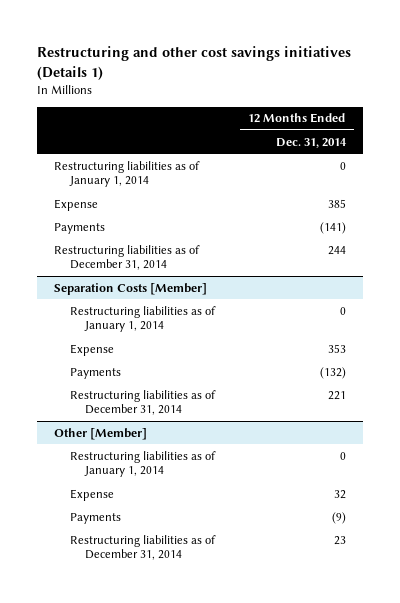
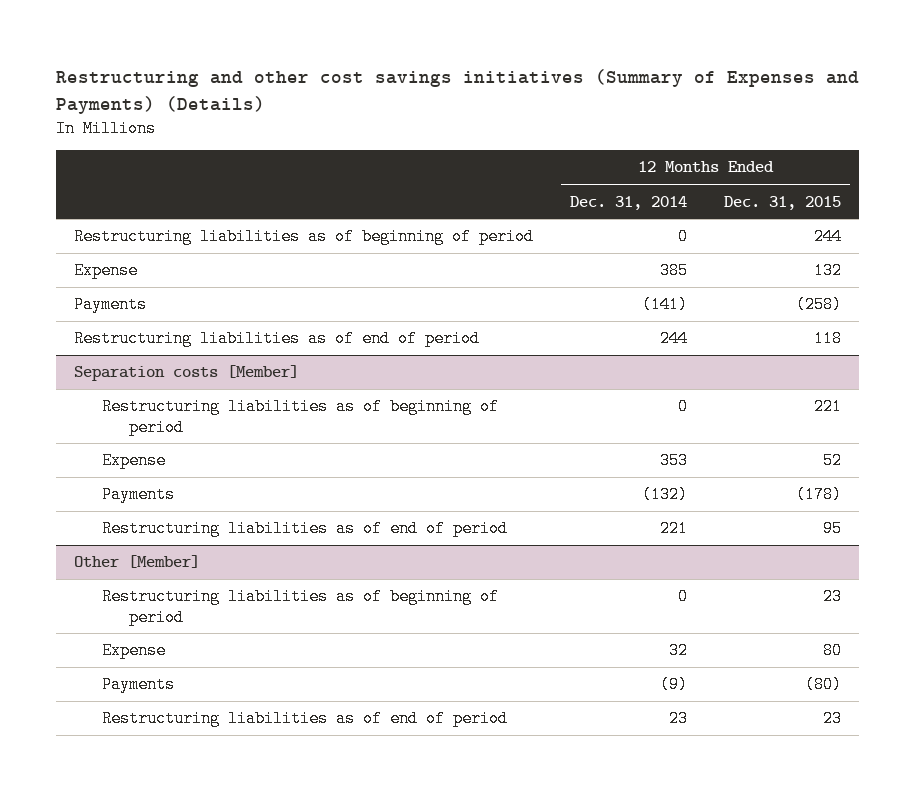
[37,46,352,80] Restructuring and other cost savings initiatives (Details 1) -> [56,68,860,114] Restructuring and other cost savings initiatives (Summary of Expenses and Payments) (Details)
none -> [723,195,841,210] Dec. 31, 2015
[54,160,201,188] Restructuring liabilities as of January 1, 2014 -> [74,228,535,246] Restructuring liabilities as of beginning of period
[54,244,201,271] Restructuring liabilities as of December 31, 2014 -> [74,330,481,348] Restructuring liabilities as of end of period
[54,282,208,295] Separation Costs [Member] -> [74,365,300,382] Separation costs [Member]
[69,305,216,333] Restructuring liabilities as of January 1, 2014 -> [101,398,499,436] Restructuring liabilities as of beginning of period
[69,389,216,416] Restructuring liabilities as of December 31, 2014 -> [101,520,508,538] Restructuring liabilities as of end of period
[69,450,216,478] Restructuring liabilities as of January 1, 2014 -> [101,588,499,626] Restructuring liabilities as of beginning of period
[69,534,216,561] Restructuring liabilities as of December 31, 2014 -> [101,710,508,728] Restructuring liabilities as of end of period

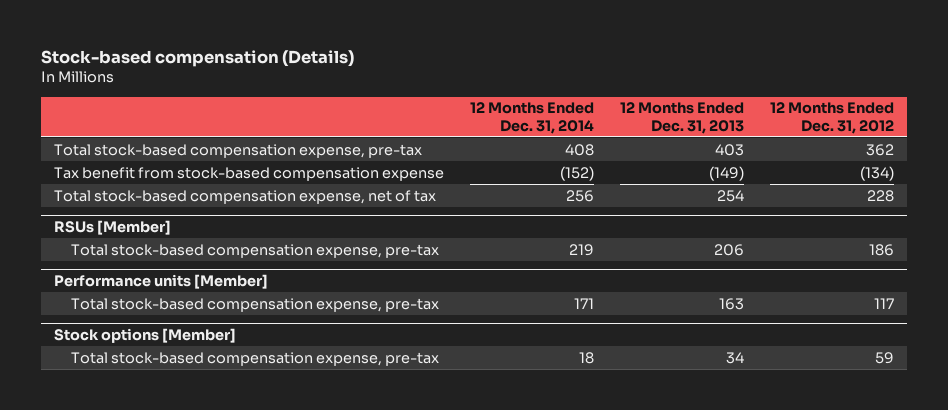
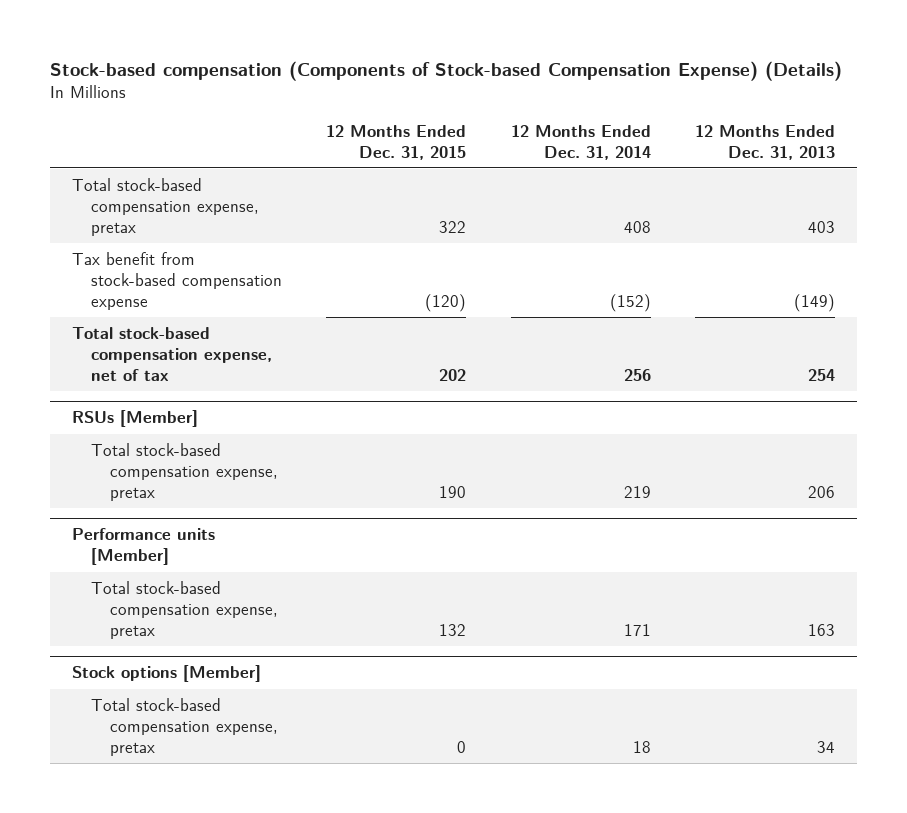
[40,50,354,68] Stock-based compensation (Details) -> [50,60,843,81] Stock-based compensation (Components of Stock-based Compensation Expense) (Details)
[770,102,895,134] 12 Months Ended Dec. 31, 2012 -> none
none -> [326,124,467,160] 12 Months Ended Dec. 31, 2015
[53,143,422,158] Total stock-based compensation expense, pre-tax -> [72,178,260,236] Total stock-based compensation expense, pretax
[71,243,440,258] Total stock-based compensation expense, pre-tax -> [91,443,279,501] Total stock-based compensation expense, pretax
[71,297,440,312] Total stock-based compensation expense, pre-tax -> [91,581,279,639] Total stock-based compensation expense, pretax
[71,351,440,366] Total stock-based compensation expense, pre-tax -> [91,698,279,756] Total stock-based compensation expense, pretax

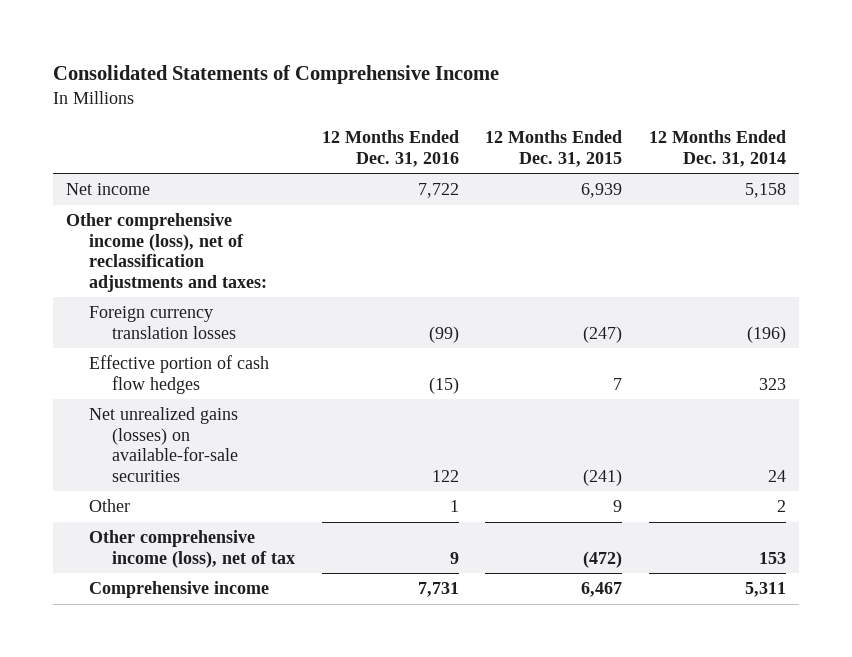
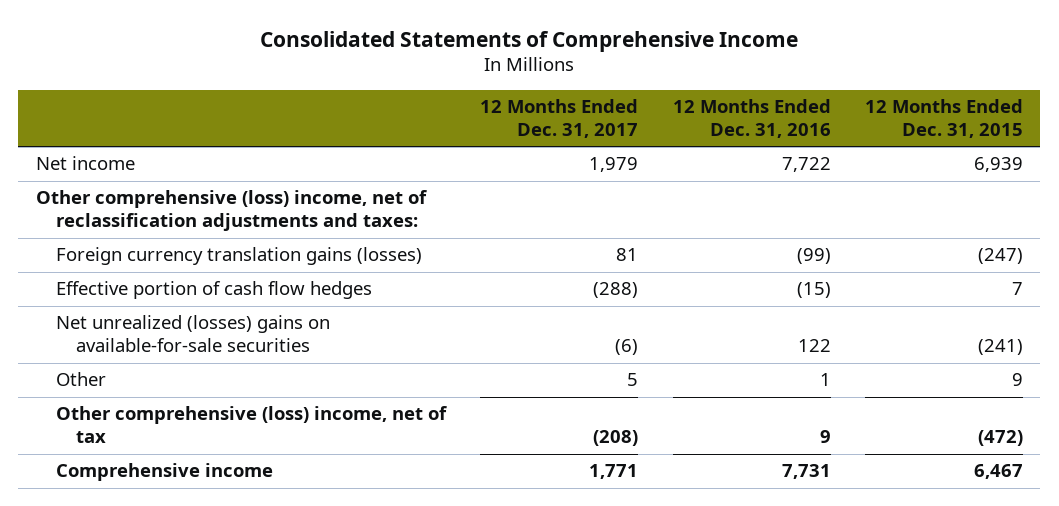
[648,130,786,167] 12 Months Ended Dec. 31, 2014 -> none
none -> [480,99,639,139] 12 Months Ended Dec. 31, 2017
[65,213,267,292] Other comprehensive income (loss), net of reclassification adjustments and taxes: -> [35,190,427,232] Other comprehensive (loss) income, net of reclassification adjustments and taxes:
[88,306,237,339] Foreign currency translation losses -> [55,247,422,266] Foreign currency translation gains (losses)
[88,407,239,482] Net unrealized gains (losses) on available-for-sale securities -> [55,315,330,353] Net unrealized (losses) gains on available-for-sale securities
[88,530,296,568] Other comprehensive income (loss), net of tax -> [55,406,447,444] Other comprehensive (loss) income, net of tax

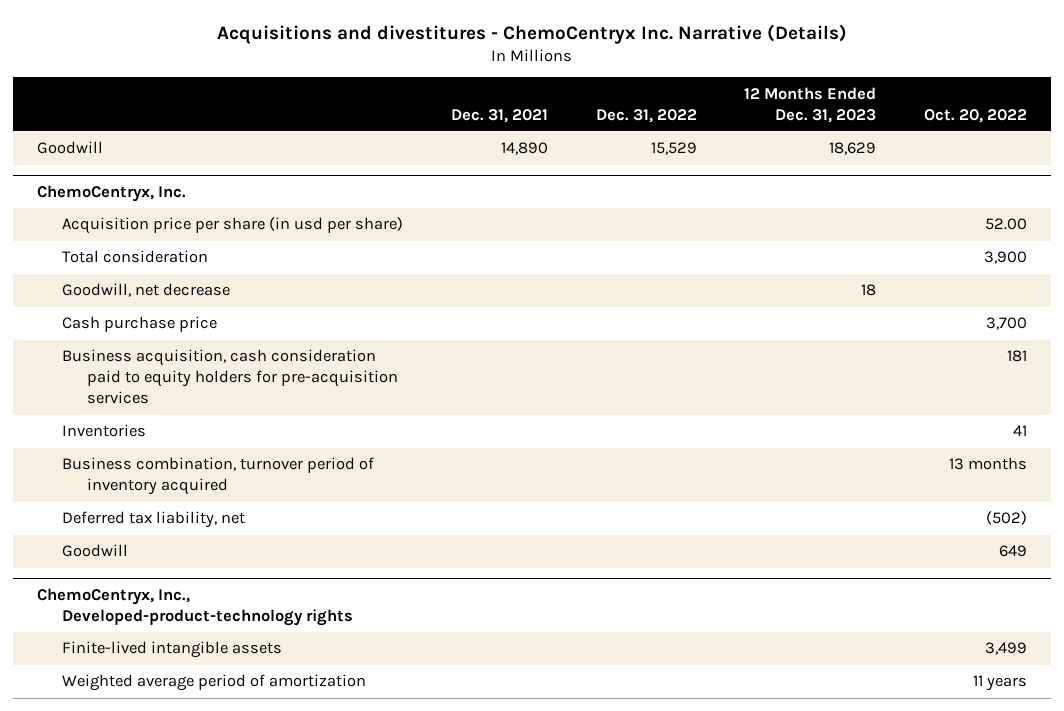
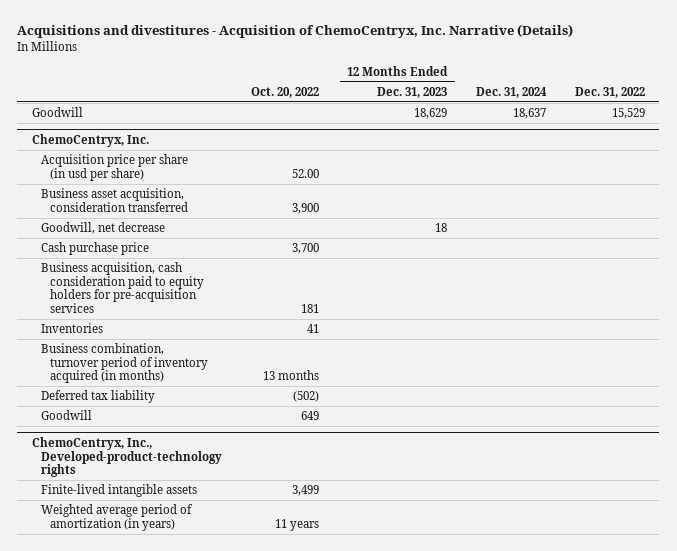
[217,23,848,44] Acquisitions and divestitures - ChemoCentryx Inc. Narrative (Details) -> [17,24,574,39] Acquisitions and divestitures - Acquisition of ChemoCentryx, Inc. Narrative (Details)
[450,108,548,123] Dec. 31, 2021 -> none
none -> [476,86,548,98] Dec. 31, 2024
[62,250,209,264] Total consideration -> none
none -> [41,188,189,212] Business asset acquisition, consideration transferred
[62,457,375,496] Business combination, turnover period of inventory acquired -> [41,343,209,384] Business combination, turnover period of inventory acquired (in months)
[62,511,246,529] Deferred tax liability, net -> [41,390,156,404] Deferred tax liability
[62,674,367,692] Weighted average period of amortization -> [41,504,194,531] Weighted average period of amortization (in years)

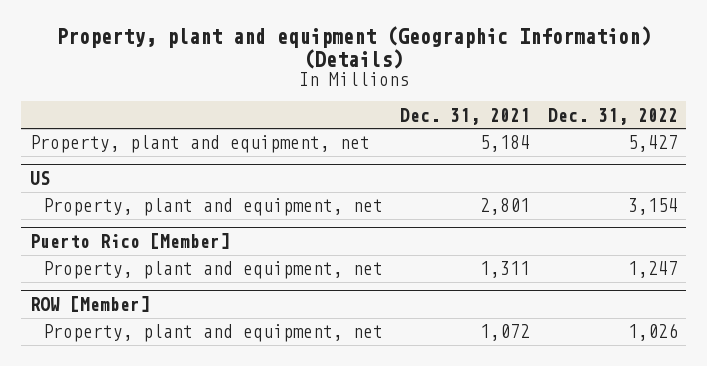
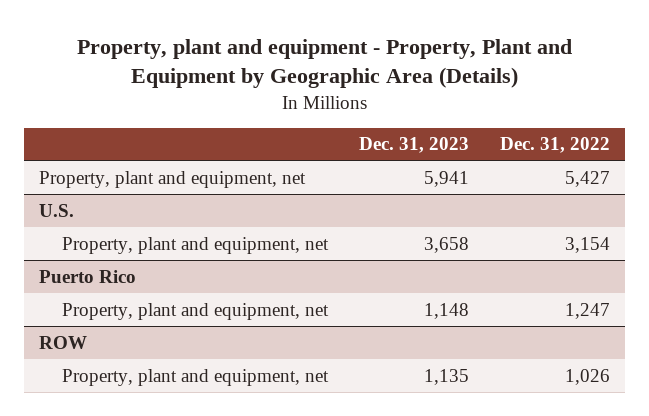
[56,25,651,69] Property, plant and equipment (Geographic Information) (Details) -> [76,38,572,88] Property, plant and equipment - Property, Plant and Equipment by Geographic Area (Details)
[400,107,531,125] Dec. 31, 2021 -> none
none -> [359,137,470,154] Dec. 31, 2023
[29,170,50,185] US -> [39,203,75,217] U.S.
[29,232,230,249] Puerto Rico [Member] -> [39,269,137,283] Puerto Rico
[29,295,150,312] ROW [Member] -> [39,335,88,349] ROW

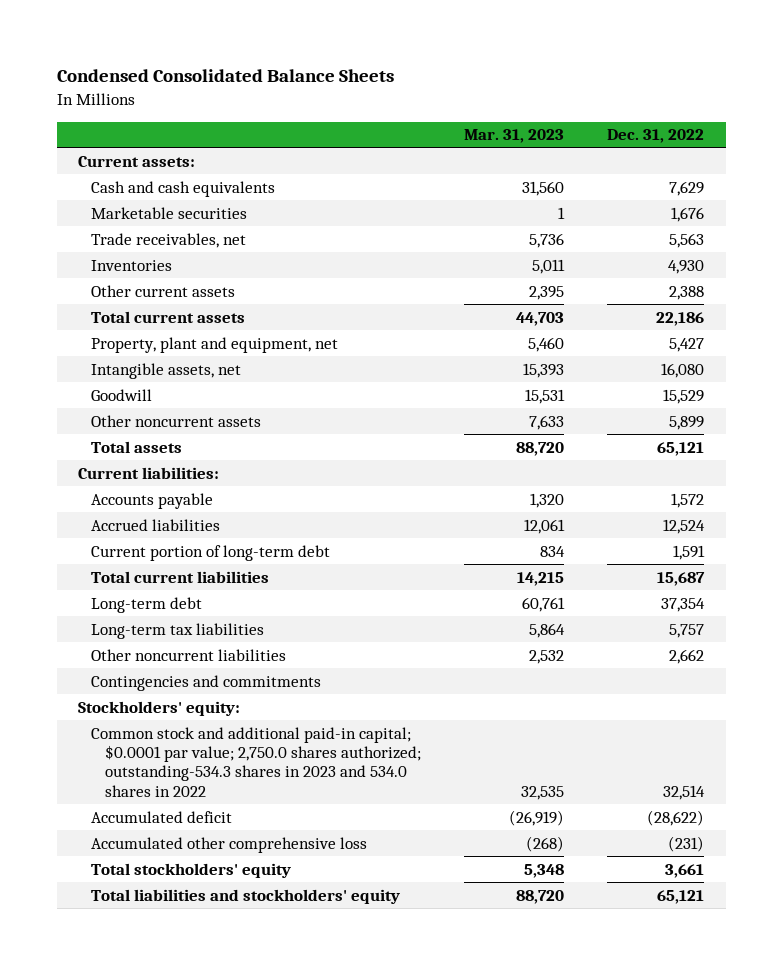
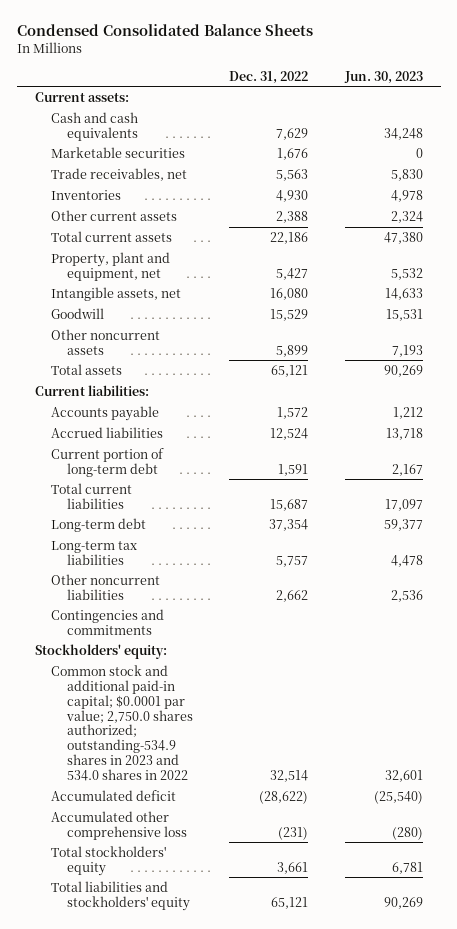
[463,129,564,144] Mar. 31, 2023 -> none
none -> [343,70,423,84] Jun. 30, 2023
[91,726,421,797] Common stock and additional paid-in capital; $0.0001 par value; 2,750.0 shares authorized; outstanding-534.3 shares in 2023 and 534.0 shares in 2022 -> [50,664,194,782] Common stock and additional paid-in capital; $0.0001 par value; 2,750.0 shares authorized; outstanding-534.9 shares in 2023 and 534.0 shares in 2022

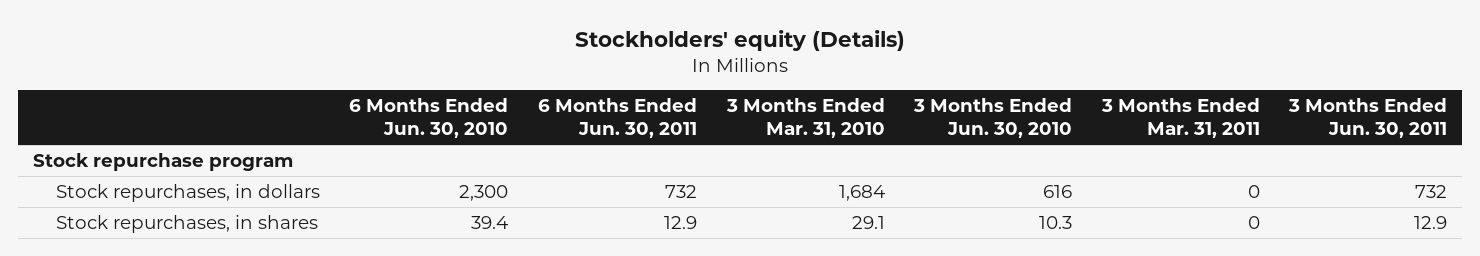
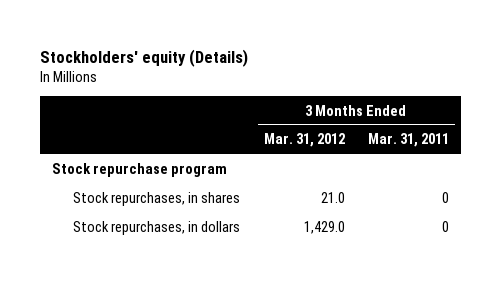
[349,97,509,139] 6 Months Ended Jun. 30, 2010 -> none
[537,97,697,139] 6 Months Ended Jun. 30, 2011 -> none
[725,97,885,139] 3 Months Ended Mar. 31, 2010 -> none
[913,97,1073,139] 3 Months Ended Jun. 30, 2010 -> none
[1288,97,1448,139] 3 Months Ended Jun. 30, 2011 -> none
none -> [263,133,345,148] Mar. 31, 2012
[55,183,320,202] Stock repurchases, in dollars -> [73,221,241,236] Stock repurchases, in dollars

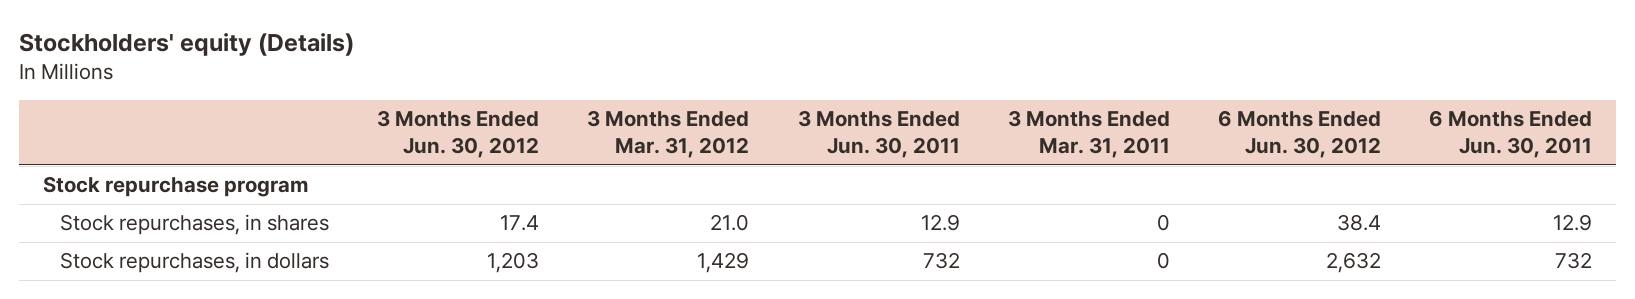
none -> [377,110,540,159] 3 Months Ended Jun. 30, 2012
none -> [797,110,960,159] 3 Months Ended Jun. 30, 2011
none -> [1218,110,1382,159] 6 Months Ended Jun. 30, 2012
none -> [1429,110,1593,159] 6 Months Ended Jun. 30, 2011
[303,221,345,235] 1,429.0 -> [697,252,750,274] 1,429

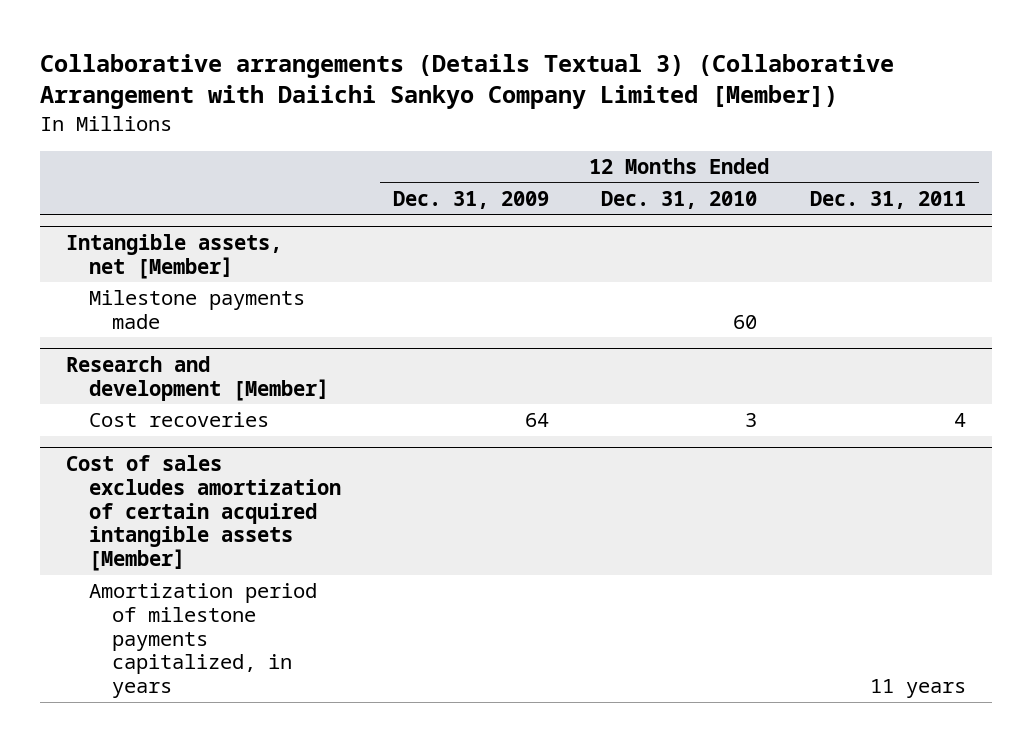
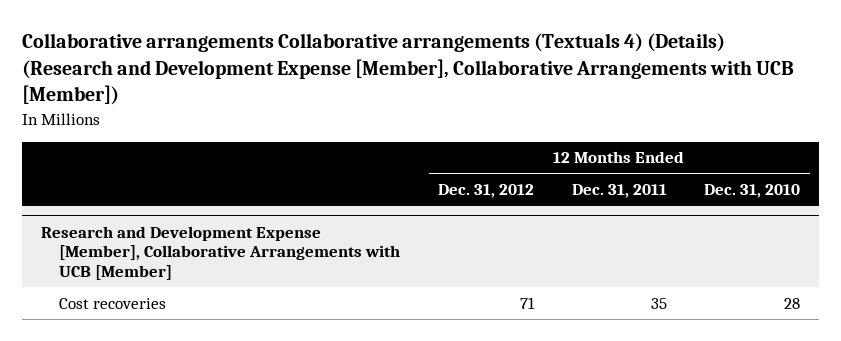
[40,53,895,110] Collaborative arrangements (Details Textual 3) (Collaborative Arrangement with Daiichi Sankyo Company Limited [Member]) -> [21,33,794,106] Collaborative arrangements Collaborative arrangements (Textuals 4) (Details) (Research and Development Expense [Member], Collaborative Arrangements with UCB [Member])
[393,190,550,209] Dec. 31, 2009 -> none
none -> [438,184,535,199] Dec. 31, 2012
[66,233,283,279] Intangible assets, net [Member] -> none
[88,290,305,329] Milestone payments made -> none
[66,355,329,401] Research and development [Member] -> none
[66,454,341,572] Cost of sales excludes amortization of certain acquired intangible assets [Member] -> none
[88,583,317,699] Amortization period of milestone payments capitalized, in years -> none
none -> [40,225,401,281] Research and Development Expense [Member], Collaborative Arrangements with UCB [Member]
[745,413,758,428] 3 -> [784,297,801,309] 28
[953,413,966,428] 4 -> [650,297,667,309] 35

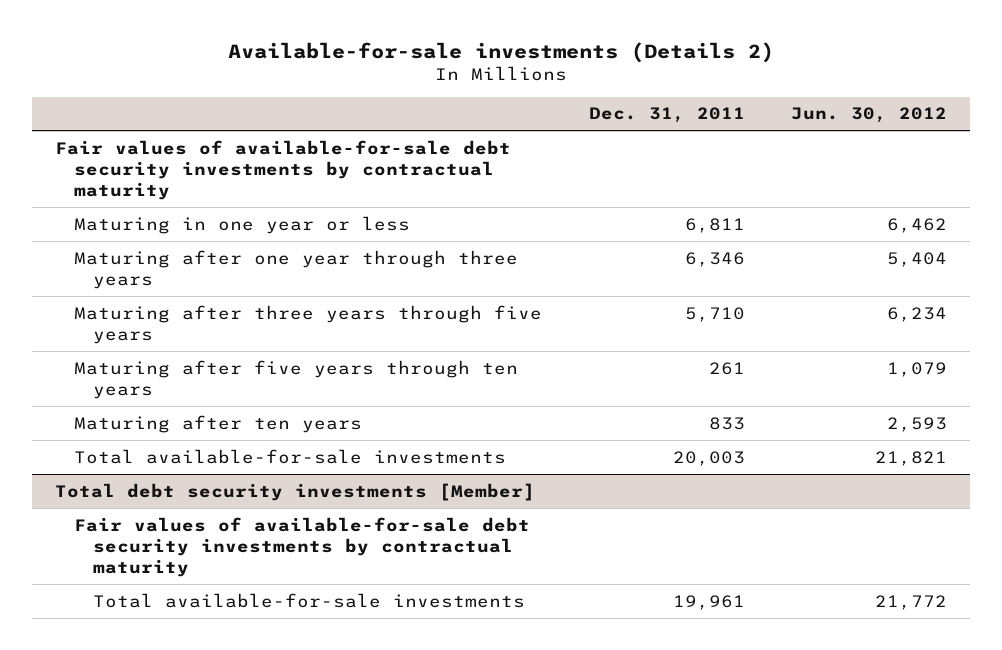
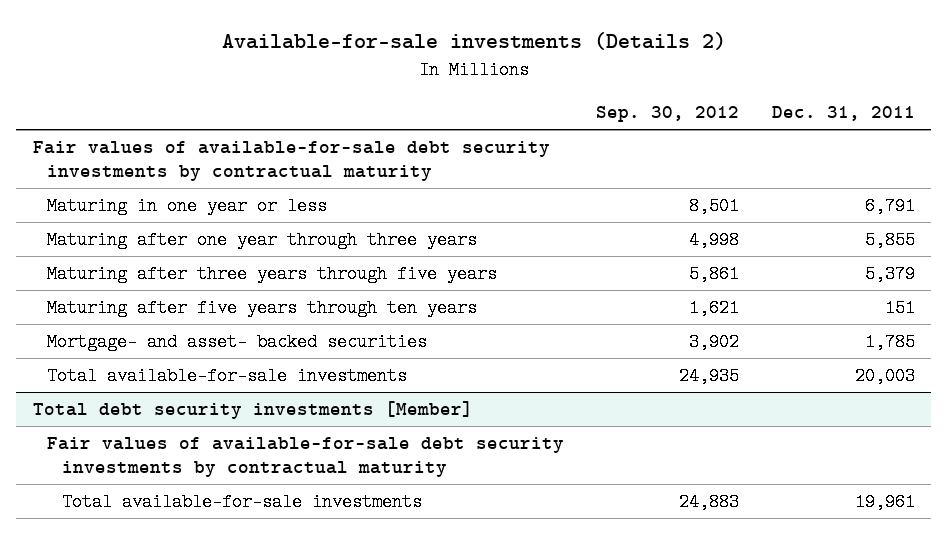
[790,107,947,124] Jun. 30, 2012 -> none
none -> [596,106,740,123] Sep. 30, 2012
[74,414,363,433] Maturing after ten years -> none
[684,217,745,233] 6,811 -> [864,197,915,216] 6,791
[684,251,745,267] 6,346 -> [864,231,915,250] 5,855
[684,306,745,322] 5,710 -> [864,265,915,284] 5,379
[708,361,745,375] 261 -> [884,299,915,318] 151
none -> [47,333,428,352] Mortgage- and asset- backed securities

